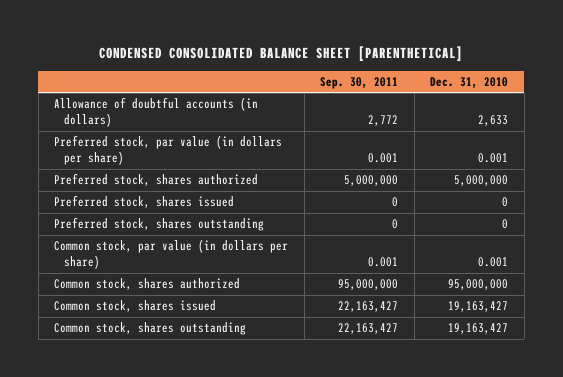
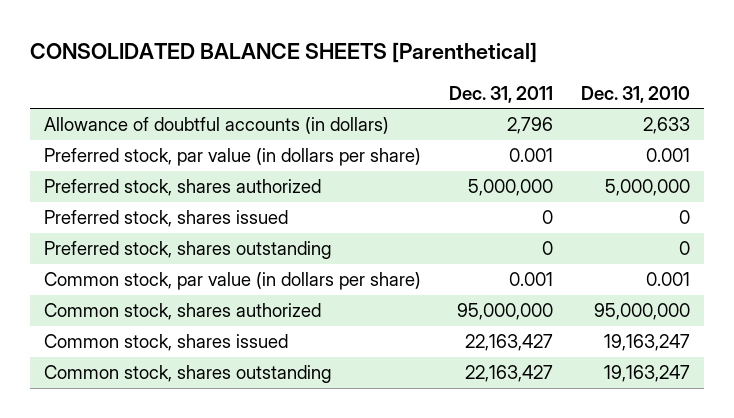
[99,45,464,62] CONDENSED CONSOLIDATED BALANCE SHEET [PARENTHETICAL] -> [30,41,538,63] CONSOLIDATED BALANCE SHEETS [Parenthetical]
[320,76,399,89] Sep. 30, 2011 -> none
none -> [449,85,554,103] Dec. 31, 2011
[448,301,509,313] 19,163,427 -> [604,334,691,352] 19,163,247
[448,323,509,335] 19,163,427 -> [604,365,691,383] 19,163,247

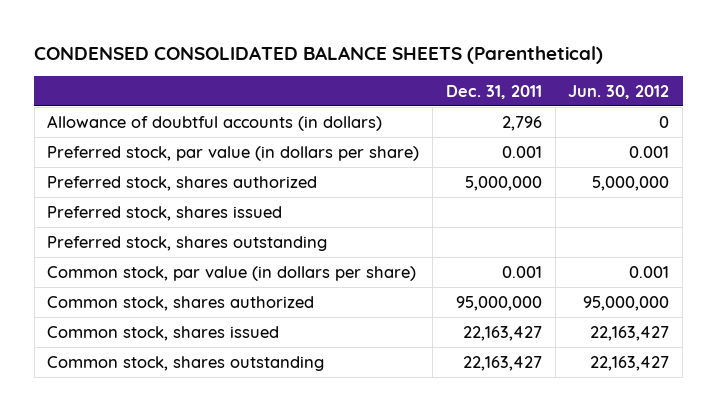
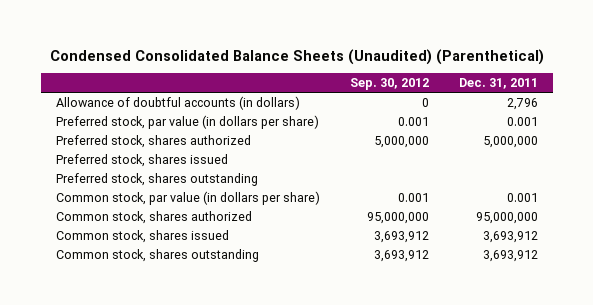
[34,45,604,64] CONDENSED CONSOLIDATED BALANCE SHEETS (Parenthetical) -> [49,48,544,65] Condensed Consolidated Balance Sheets (Unaudited) (Parenthetical)
[568,84,670,99] Jun. 30, 2012 -> none
none -> [349,78,429,91] Sep. 30, 2012
[462,325,542,341] 22,163,427 -> [482,230,538,243] 3,693,912
[462,355,542,371] 22,163,427 -> [482,249,538,262] 3,693,912

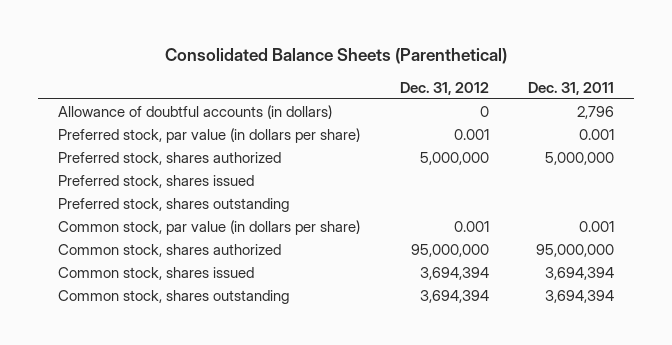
[49,48,544,65] Condensed Consolidated Balance Sheets (Unaudited) (Parenthetical) -> [165,48,508,65] Consolidated Balance Sheets (Parenthetical)
[349,78,429,91] Sep. 30, 2012 -> none
none -> [399,82,489,96] Dec. 31, 2012
[482,230,538,243] 3,693,912 -> [545,266,615,280] 3,694,394
[482,249,538,262] 3,693,912 -> [545,289,615,303] 3,694,394

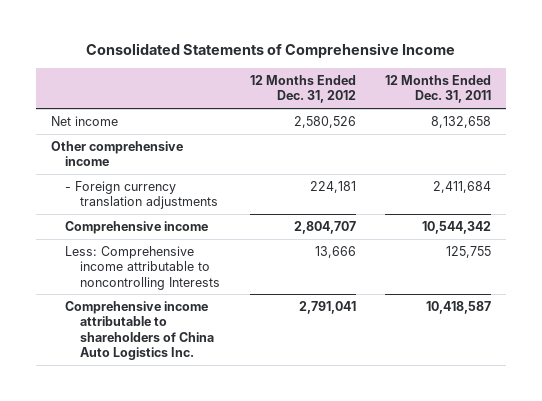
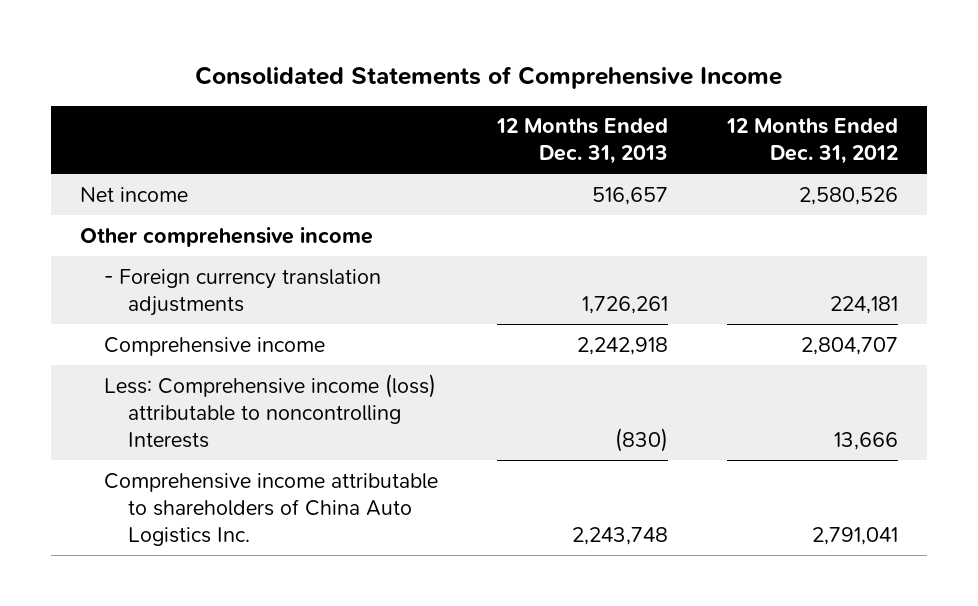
[385,75,492,104] 12 Months Ended Dec. 31, 2011 -> none
none -> [495,118,668,165] 12 Months Ended Dec. 31, 2013
[65,245,221,290] Less: Comprehensive income attributable to noncontrolling Interests -> [104,373,437,448] Less: Comprehensive income (loss) attributable to noncontrolling Interests

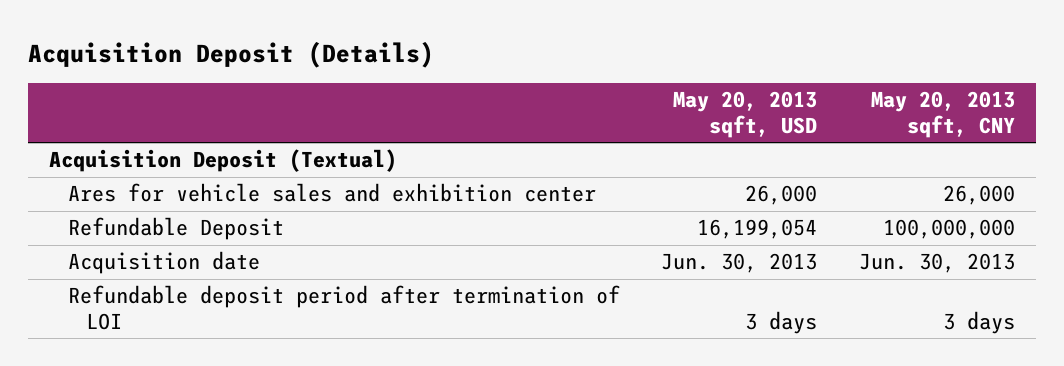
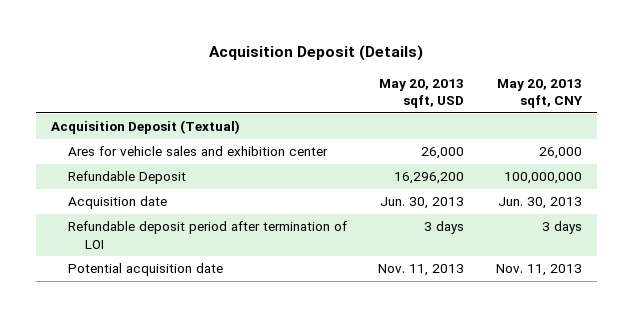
[697,219,818,240] 16,199,054 -> [394,172,465,185] 16,296,200
none -> [68,263,224,277] Potential acquisition date

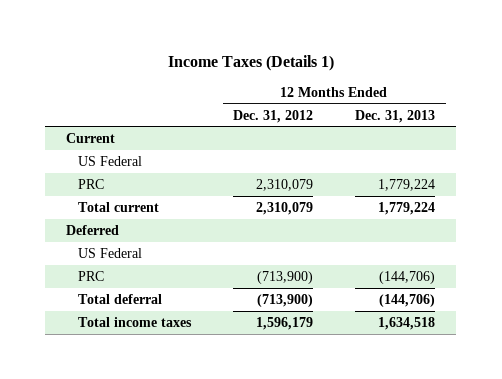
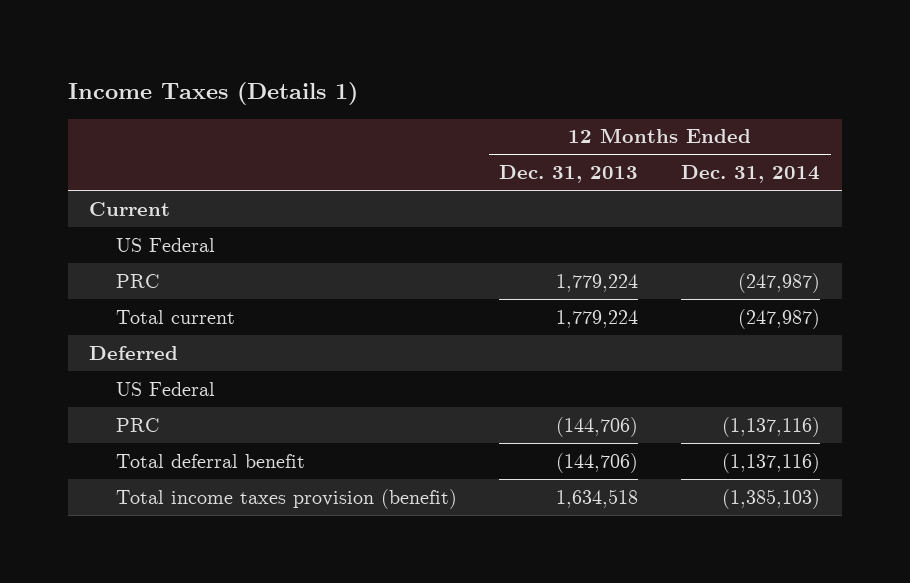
[233,109,314,123] Dec. 31, 2012 -> none
none -> [681,165,821,184] Dec. 31, 2014
[77,293,162,304] Total deferral -> [115,453,305,468] Total deferral benefit
[77,316,192,327] Total income taxes -> [115,488,457,509] Total income taxes provision (benefit)

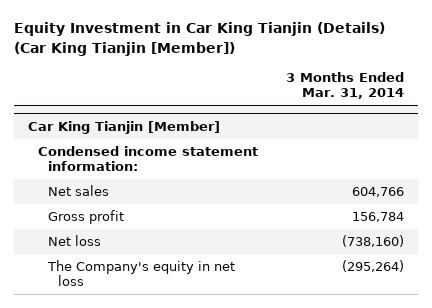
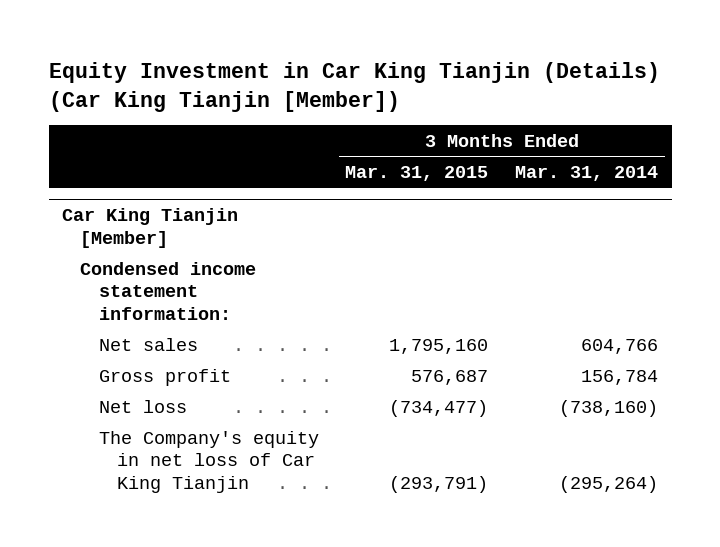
none -> [345,165,489,181] Mar. 31, 2015
[47,260,236,287] The Company's equity in net loss -> [98,430,319,494] The Company's equity in net loss of Car King Tianjin

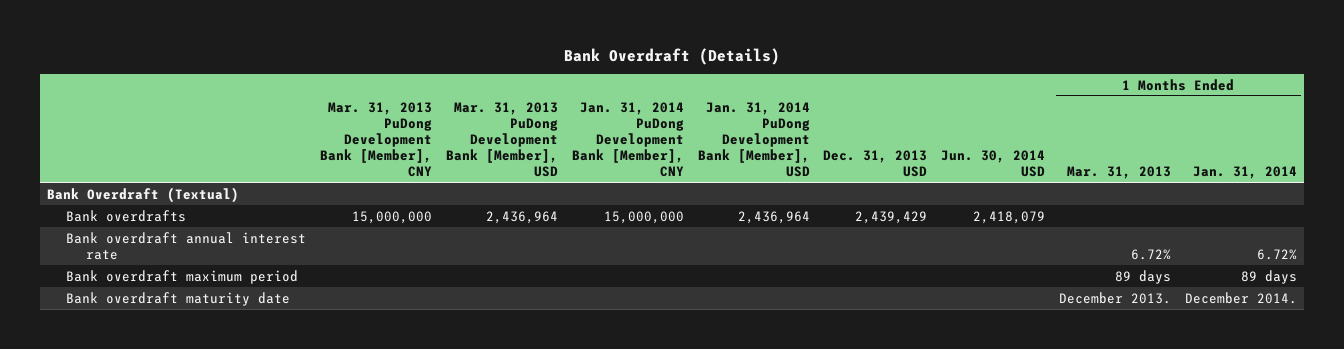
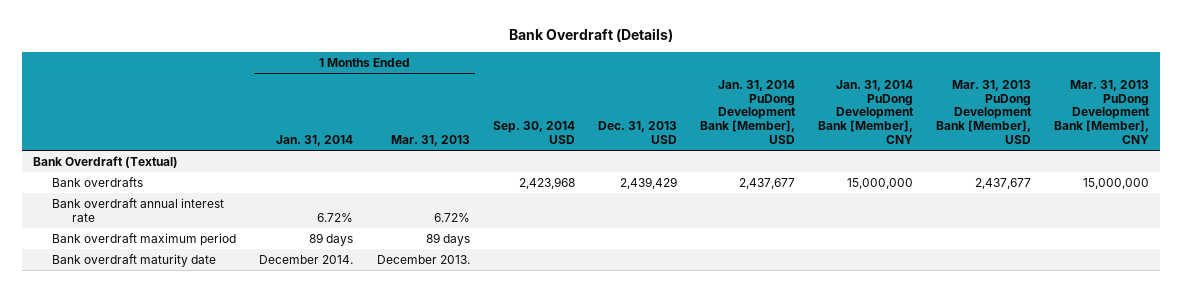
[941,149,1046,178] Jun. 30, 2014 USD -> none
none -> [492,121,575,145] Sep. 30, 2014 USD
[485,210,558,224] 2,436,964 -> [974,178,1031,190] 2,437,677
[737,210,810,224] 2,436,964 -> [738,178,795,190] 2,437,677

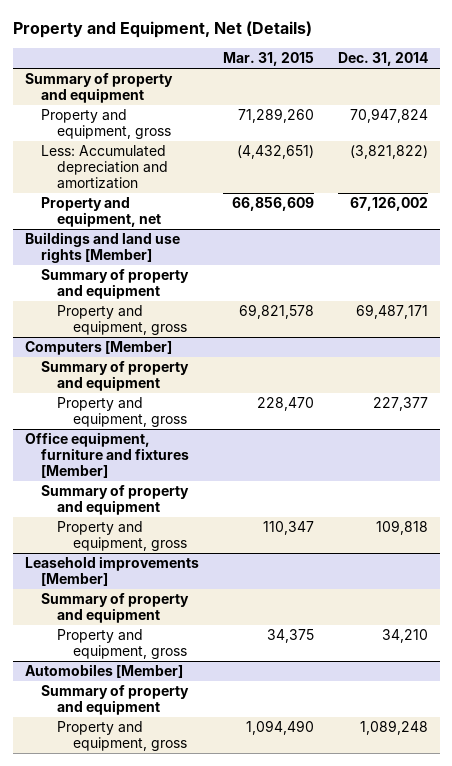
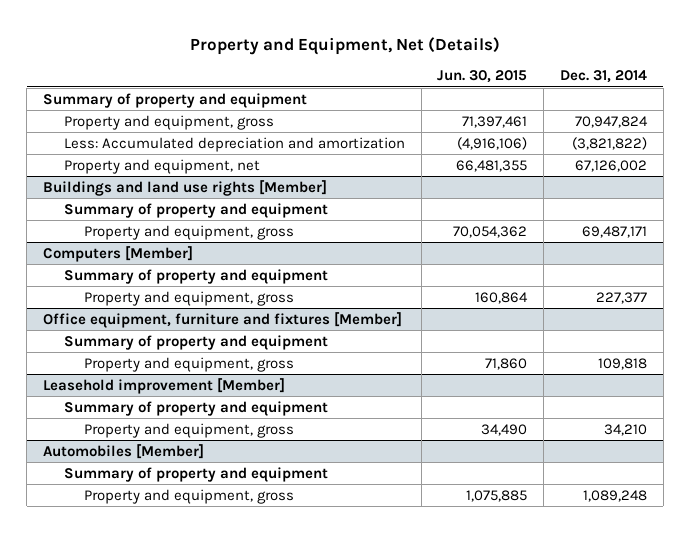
[222,52,314,67] Mar. 31, 2015 -> none
none -> [437,70,528,84] Jun. 30, 2015
[24,556,199,587] Leasehold improvements [Member] -> [43,377,286,394] Leasehold improvement [Member]

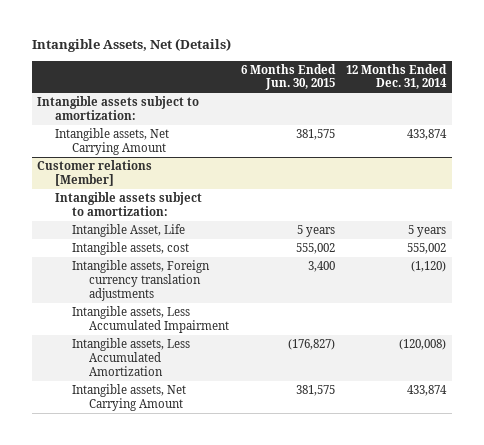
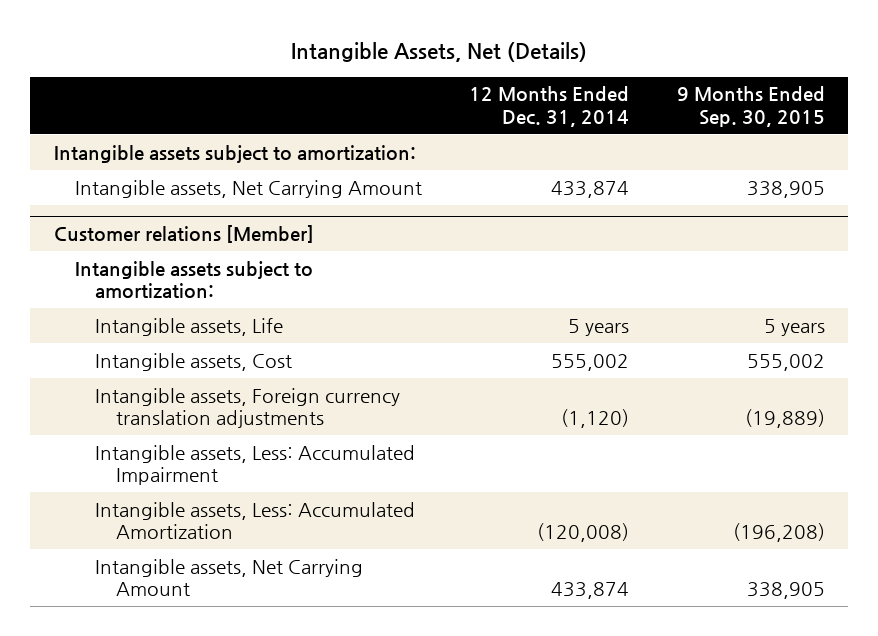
[240,63,336,91] 6 Months Ended Jun. 30, 2015 -> none
none -> [676,86,825,127] 9 Months Ended Sep. 30, 2015
[71,224,185,238] Intangible Asset, Life -> [95,317,284,336] Intangible assets, Life
[71,242,189,256] Intangible assets, cost -> [95,352,293,371] Intangible assets, Cost
[71,306,229,333] Intangible assets, Less Accumulated Impairment -> [95,444,416,486] Intangible assets, Less: Accumulated Impairment
[71,338,190,376] Intangible assets, Less Accumulated Amortization -> [95,501,416,540] Intangible assets, Less: Accumulated Amortization

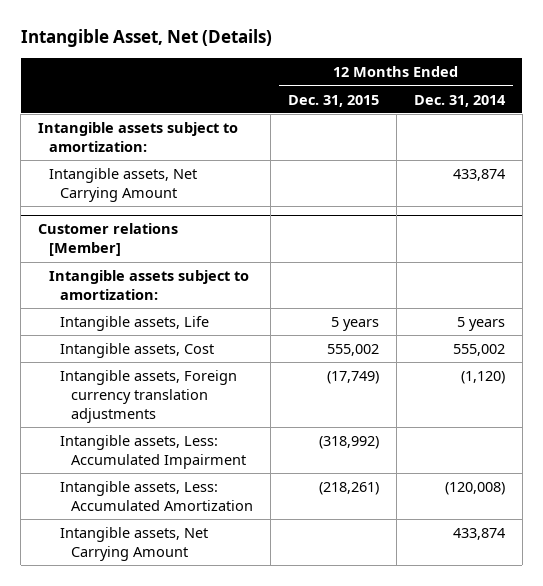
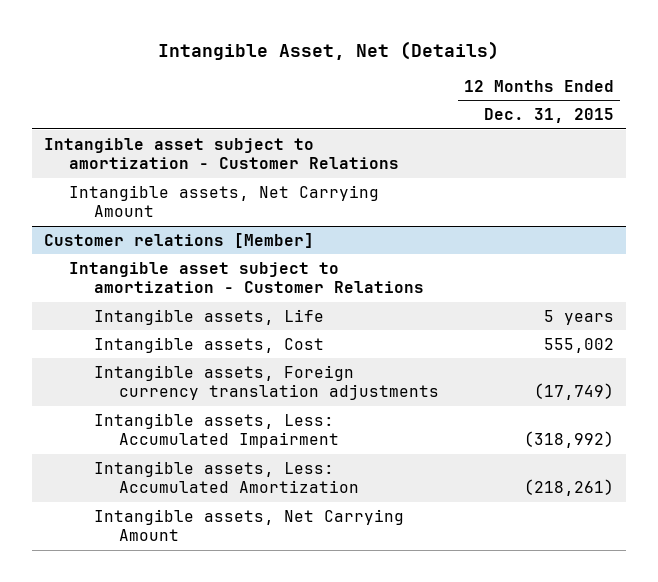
[413,94,506,107] Dec. 31, 2014 -> none
[38,121,239,152] Intangible assets subject to amortization: -> [44,137,400,170] Intangible asset subject to amortization - Customer Relations
[48,269,249,300] Intangible assets subject to amortization: -> [69,261,425,294] Intangible asset subject to amortization - Customer Relations

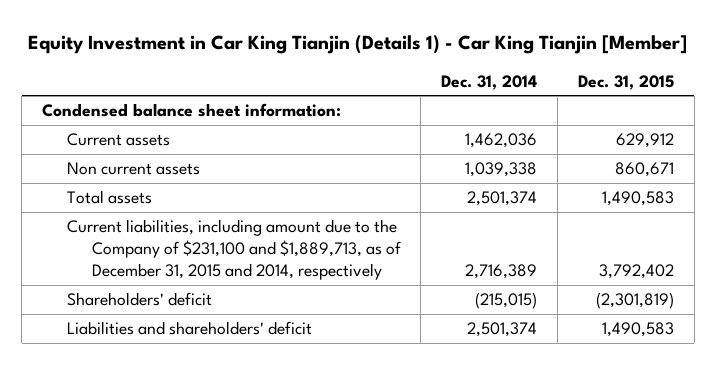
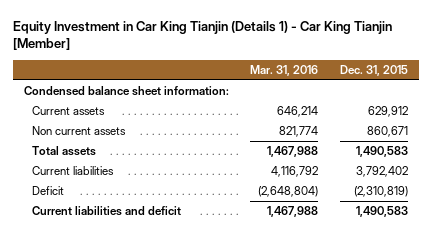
[441,74,538,90] Dec. 31, 2014 -> none
none -> [250,65,319,77] Mar. 31, 2016
[66,219,401,280] Current liabilities, including amount due to the Company of $231,100 and $1,889,713, as of December 31, 2015 and 2014, respectively -> [32,166,115,176] Current liabilities
[66,292,212,307] Shareholders' deficit -> [32,186,65,196] Deficit
[596,292,675,310] (2,301,819) -> [354,186,409,198] (2,310,819)
[66,321,312,336] Liabilities and shareholders' deficit -> [32,206,182,217] Current liabilities and deficit

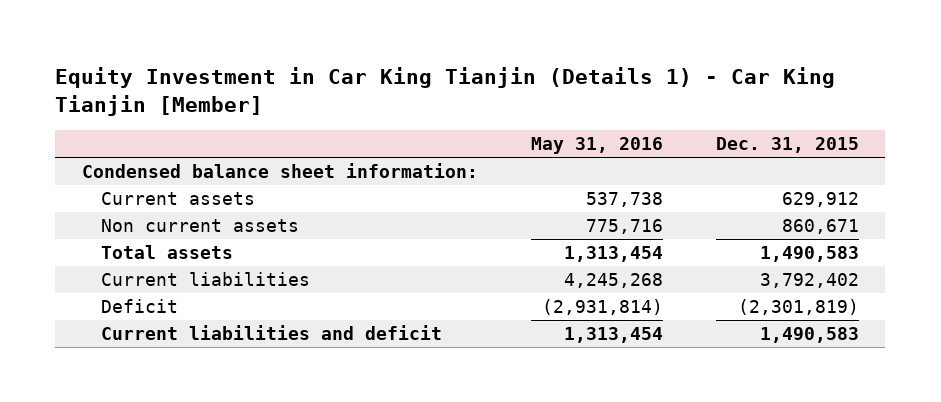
[250,65,319,77] Mar. 31, 2016 -> none
none -> [530,137,663,155] May 31, 2016
[354,186,409,198] (2,310,819) -> [737,299,859,316] (2,301,819)

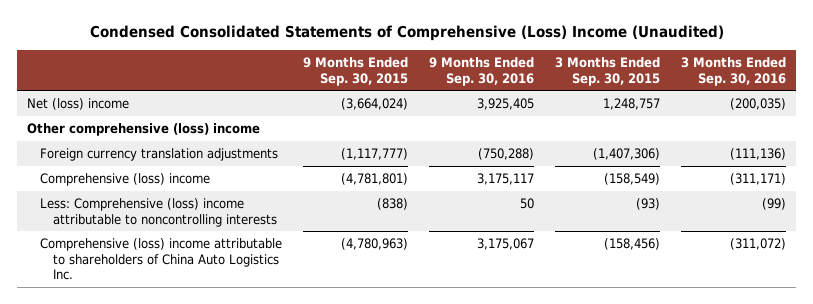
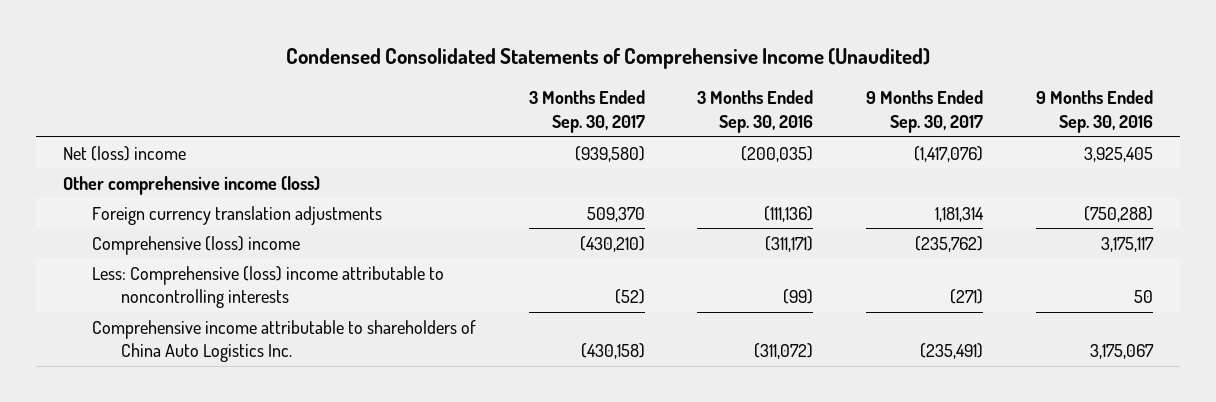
[89,25,724,42] Condensed Consolidated Statements of Comprehensive (Loss) Income (Unaudited) -> [285,48,930,70] Condensed Consolidated Statements of Comprehensive Income (Unaudited)
[302,57,408,86] 9 Months Ended Sep. 30, 2015 -> none
[554,57,660,86] 3 Months Ended Sep. 30, 2015 -> none
none -> [528,90,645,133] 3 Months Ended Sep. 30, 2017
none -> [866,90,984,133] 9 Months Ended Sep. 30, 2017
[27,123,261,137] Other comprehensive (loss) income -> [62,175,320,195] Other comprehensive income (loss)
[39,238,282,281] Comprehensive (loss) income attributable to shareholders of China Auto Logistics Inc. -> [91,319,476,363] Comprehensive income attributable to shareholders of China Auto Logistics Inc.

